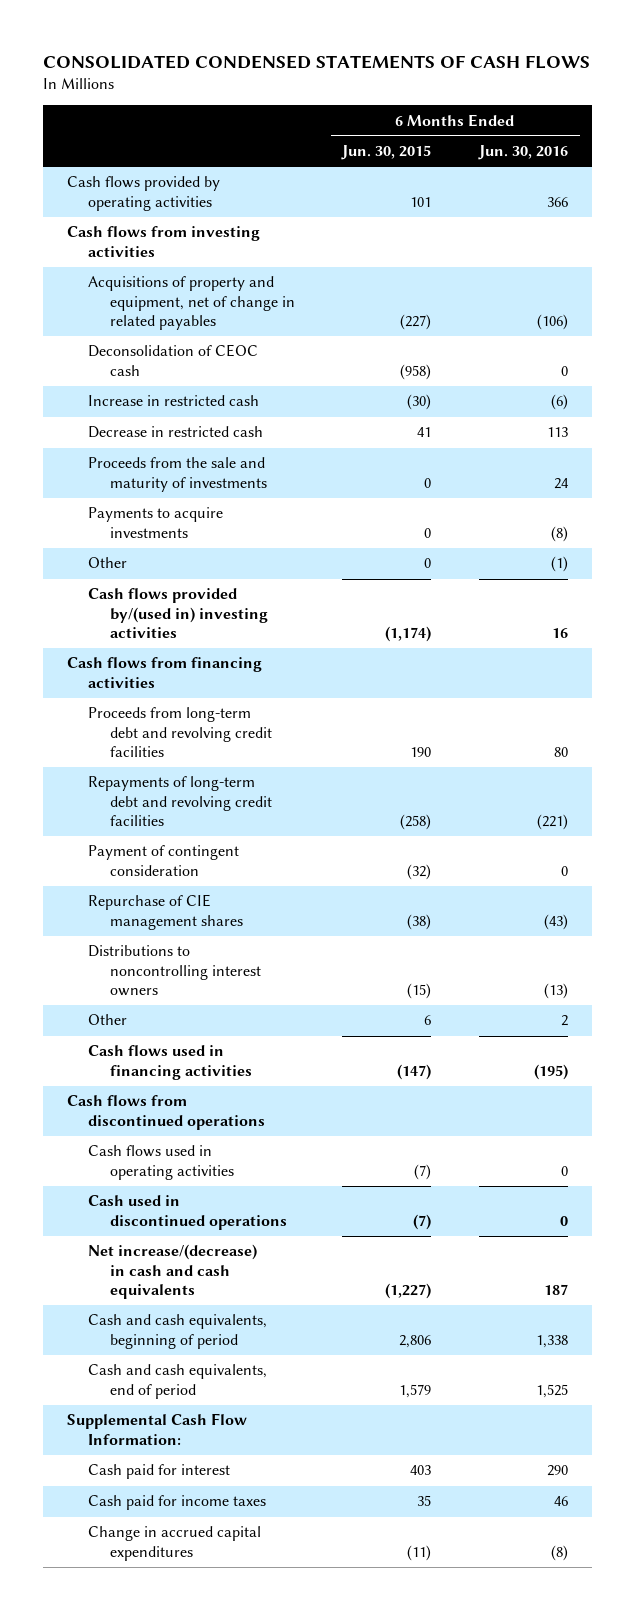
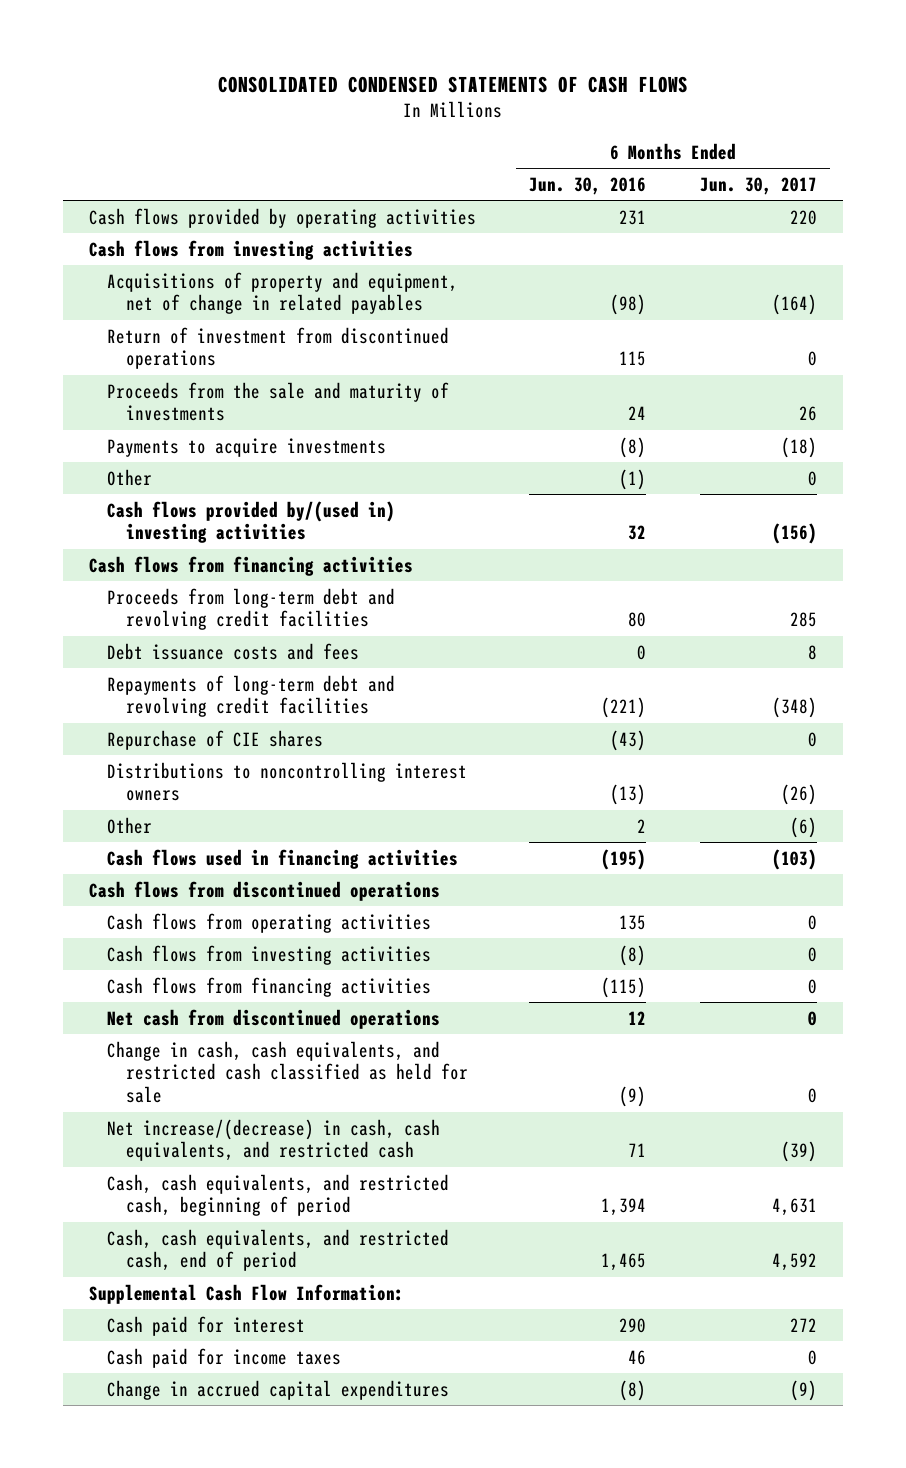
[341,145,432,161] Jun. 30, 2015 -> none
none -> [699,176,817,195] Jun. 30, 2017
[546,196,568,207] 366 -> [619,209,647,225] 231
[88,344,259,376] Deconsolidation of CEOC cash -> none
[88,395,260,407] Increase in restricted cash -> none
[88,426,264,439] Decrease in restricted cash -> none
[536,314,568,331] (106) -> [610,294,647,316] (98)
none -> [107,326,450,370] Return of investment from discontinued operations
[551,628,568,639] 16 -> [628,525,647,541] 32
none -> [107,642,360,660] Debt issuance costs and fees
[88,845,240,876] Payment of contingent consideration -> none
[88,894,243,930] Repurchase of CIE management shares -> [107,729,324,750] Repurchase of CIE shares
[88,1145,234,1180] Cash flows used in operating activities -> [107,912,432,933] Cash flows from operating activities
[560,1165,568,1176] 0 -> [619,914,647,930] 135
none -> [107,944,432,965] Cash flows from investing activities
none -> [107,976,432,997] Cash flows from financing activities
[88,1195,287,1230] Cash used in discontinued operations -> [107,1008,441,1029] Net cash from discontinued operations
[559,1215,568,1226] 0 -> [628,1010,647,1025] 12
none -> [107,1040,468,1104] Change in cash, cash equivalents, and restricted cash classified as held for sale
[88,1244,258,1300] Net increase/(decrease) in cash and cash equivalents -> [107,1118,441,1162] Net increase/(decrease) in cash, cash equivalents, and restricted cash
[543,1284,568,1296] 187 -> [628,1143,647,1158] 71
[88,1314,268,1349] Cash and cash equivalents, beginning of period -> [107,1173,450,1217] Cash, cash equivalents, and restricted cash, beginning of period
[535,1334,568,1348] 1,338 -> [601,1198,647,1217] 1,394
[88,1364,268,1399] Cash and cash equivalents, end of period -> [107,1228,450,1272] Cash, cash equivalents, and restricted cash, end of period
[535,1383,568,1398] 1,525 -> [601,1253,647,1272] 1,465

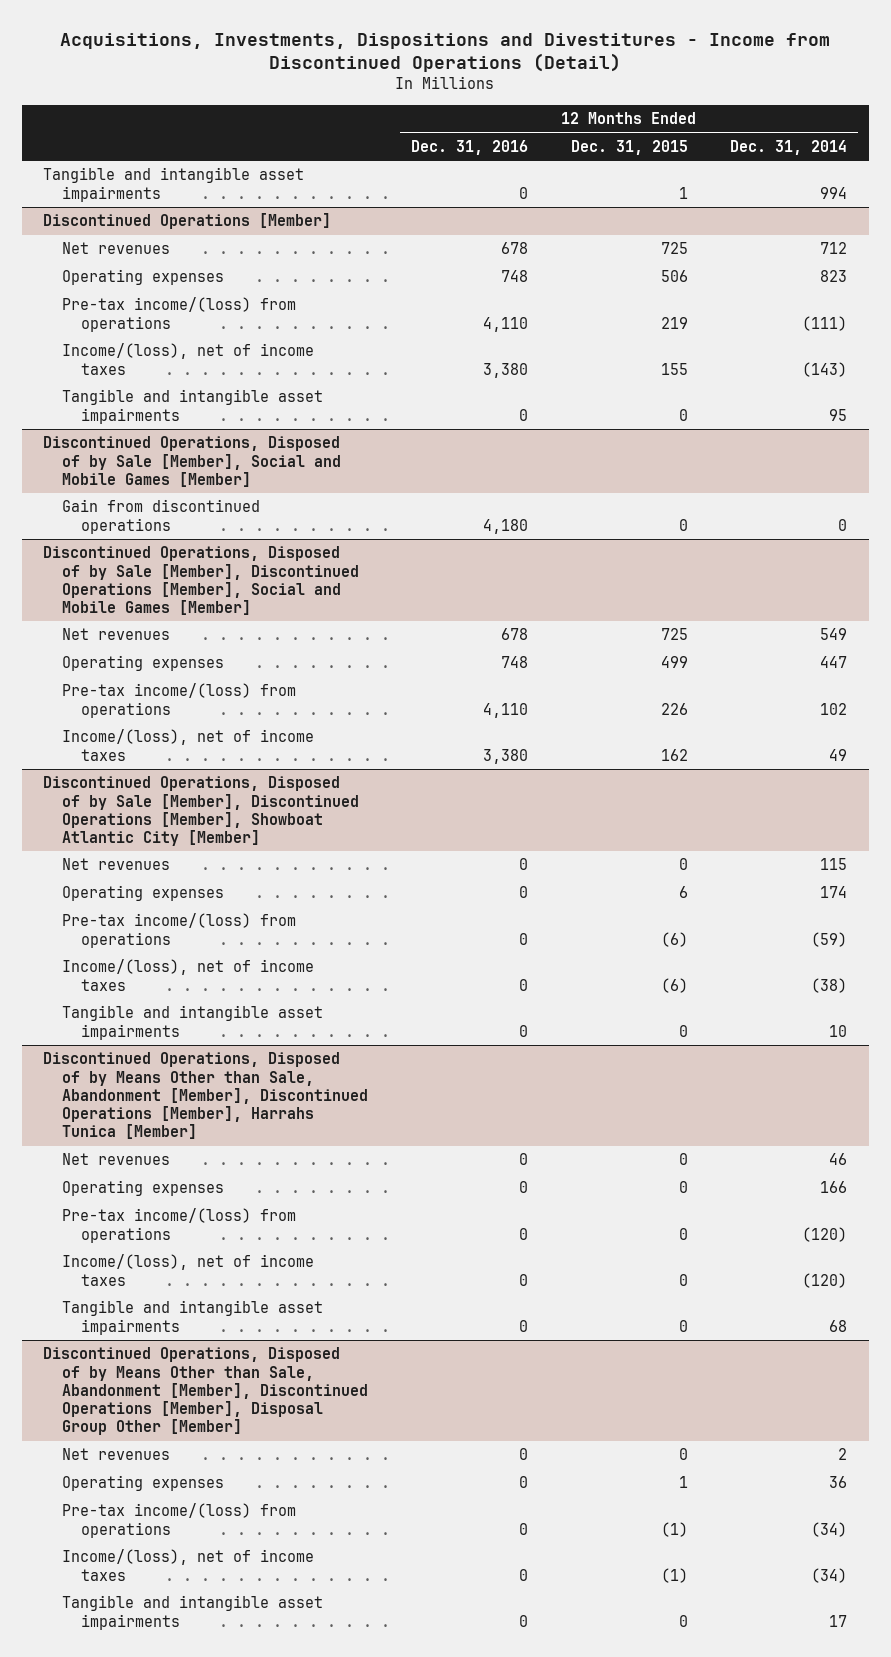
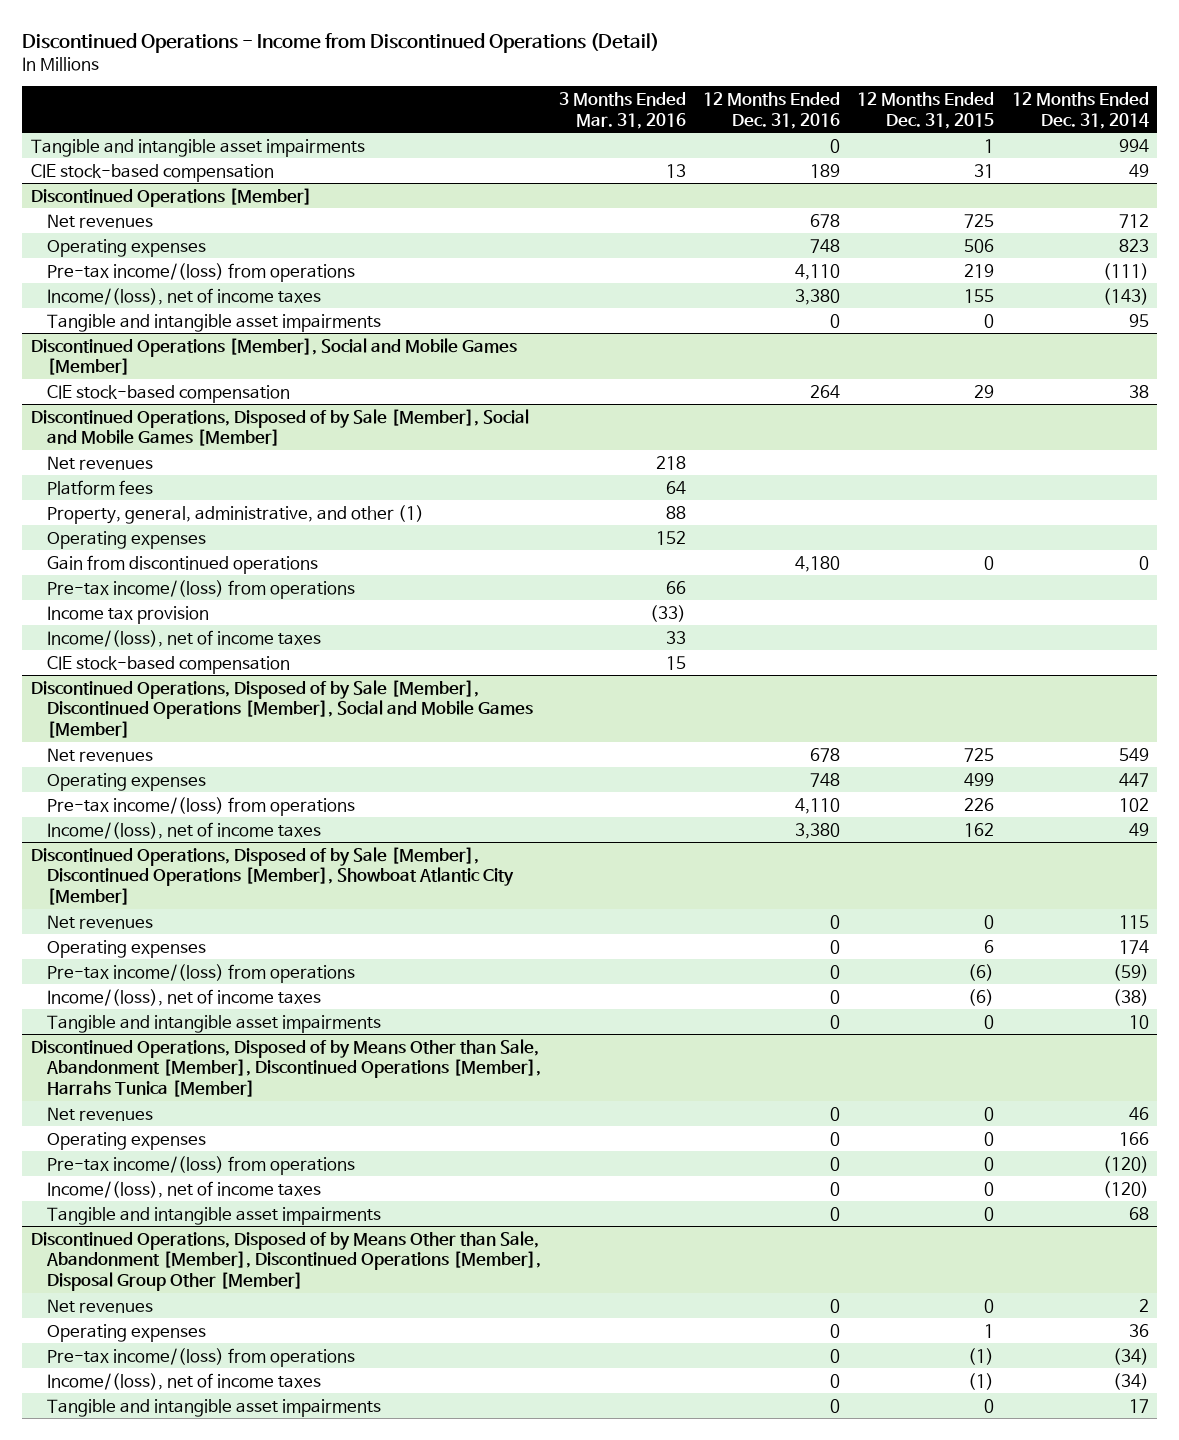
[60,32,831,73] Acquisitions, Investments, Dispositions and Divestitures - Income from Discontinued Operations (Detail) -> [21,32,659,53] Discontinued Operations - Income from Discontinued Operations (Detail)
none -> [558,91,686,129] 3 Months Ended Mar. 31, 2016
none -> [30,163,274,182] CIE stock-based compensation
none -> [30,337,517,376] Discontinued Operations [Member], Social and Mobile Games [Member]
none -> [47,384,291,403] CIE stock-based compensation
none -> [47,455,154,470] Net revenues
none -> [47,479,154,495] Platform fees
none -> [47,504,425,524] Property, general, administrative, and other (1)
none -> [47,530,207,549] Operating expenses
none -> [47,579,356,599] Pre-tax income/(loss) from operations
none -> [47,605,210,624] Income tax provision
none -> [47,629,322,647] Income/(loss), net of income taxes
none -> [47,655,291,674] CIE stock-based compensation

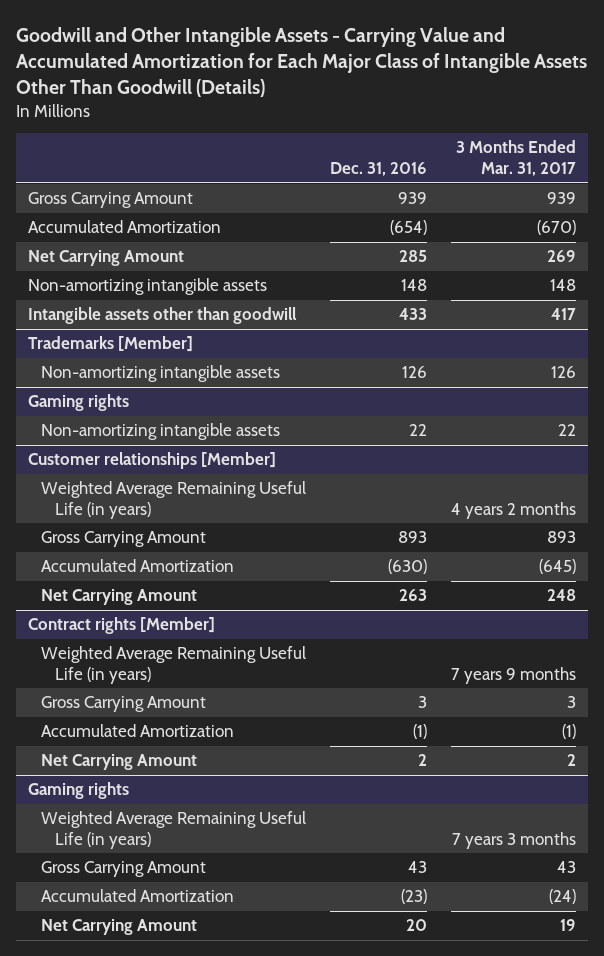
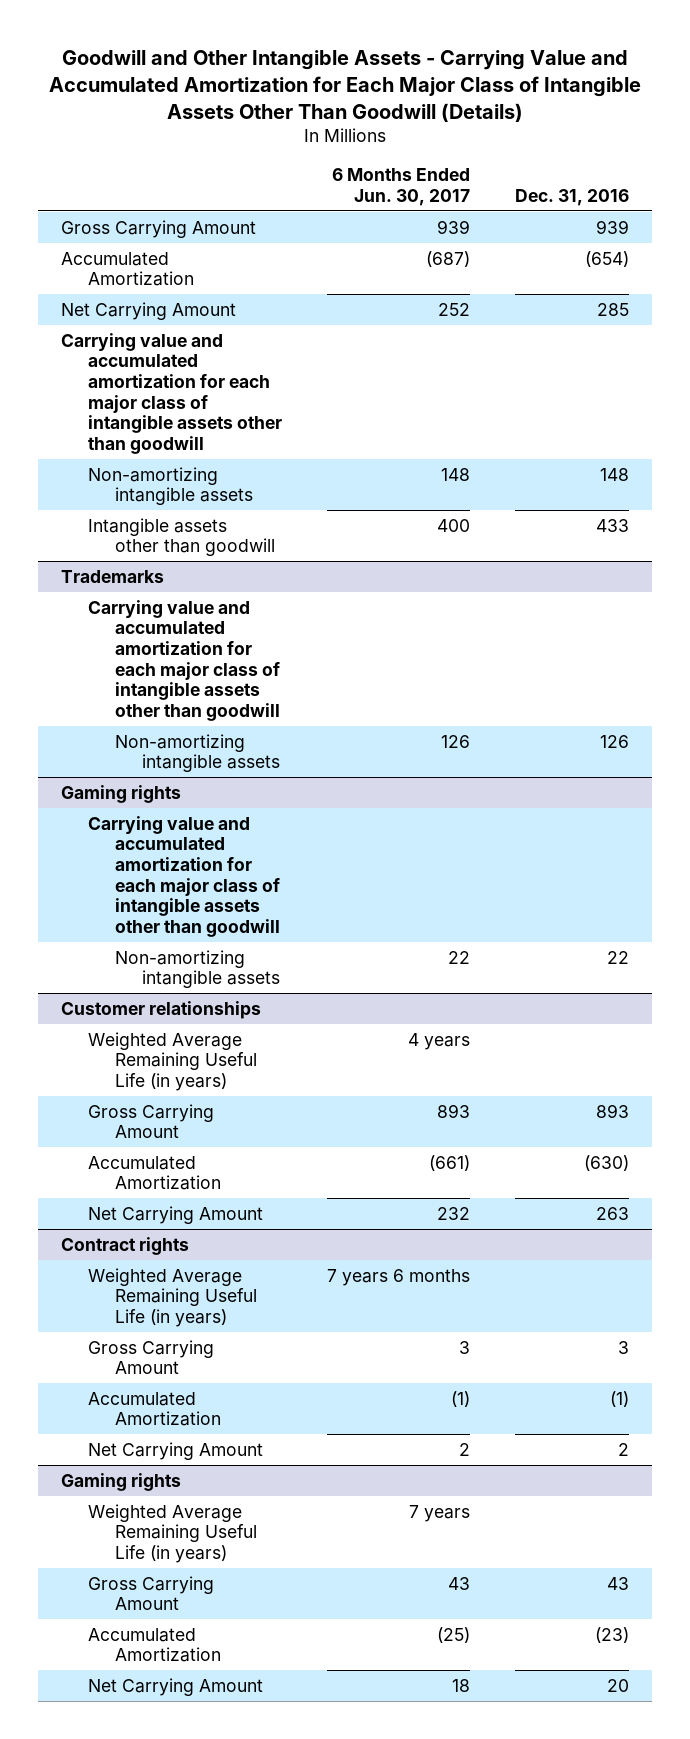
[455,140,576,177] 3 Months Ended Mar. 31, 2017 -> none
none -> [331,168,470,206] 6 Months Ended Jun. 30, 2017
none -> [60,332,282,455] Carrying value and accumulated amortization for each major class of intangible assets other than goodwill
[27,336,193,353] Trademarks [Member] -> [60,569,164,583] Trademarks
none -> [87,599,280,722] Carrying value and accumulated amortization for each major class of intangible assets other than goodwill
none -> [87,815,280,938] Carrying value and accumulated amortization for each major class of intangible assets other than goodwill
[27,452,276,470] Customer relationships [Member] -> [60,1000,261,1019] Customer relationships
[27,617,215,635] Contract rights [Member] -> [60,1236,189,1255] Contract rights

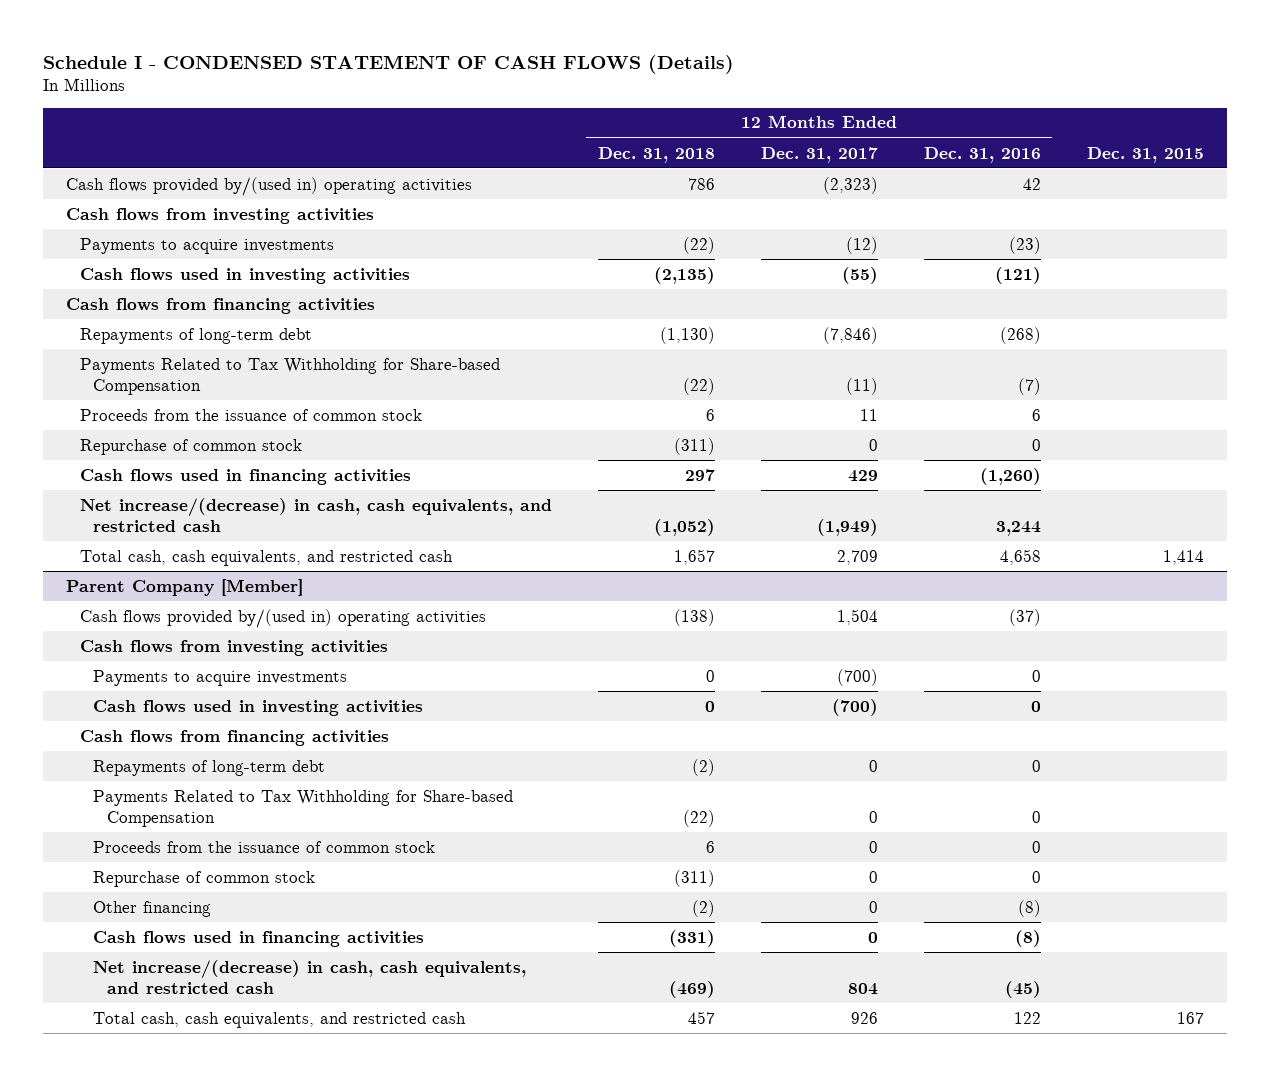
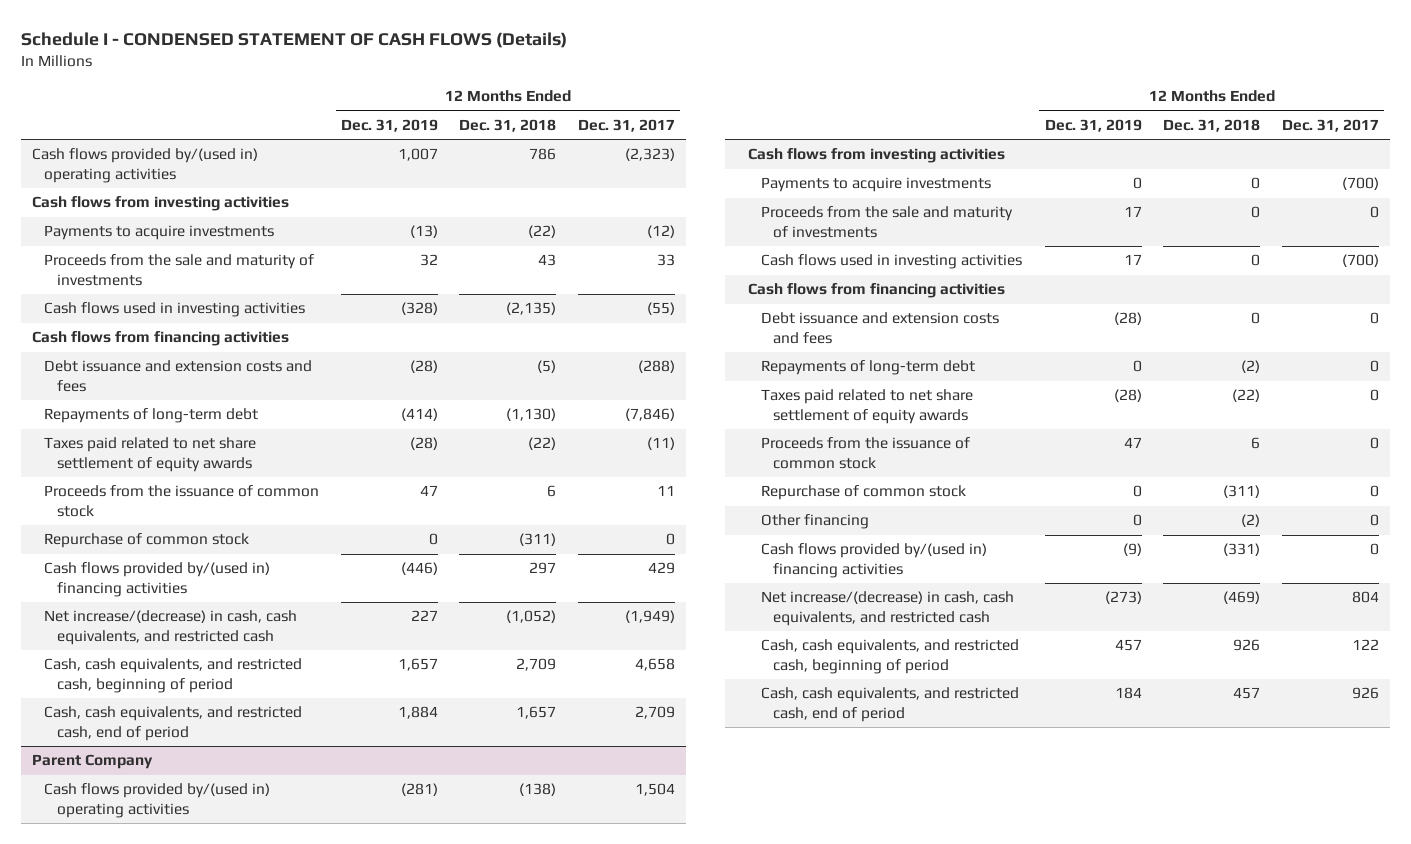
[923,146,1041,163] Dec. 31, 2016 -> none
[1086,146,1204,163] Dec. 31, 2015 -> none
none -> [340,119,438,133] Dec. 31, 2019
none -> [44,254,315,286] Proceeds from the sale and maturity of investments
none -> [44,360,313,392] Debt issuance and extension costs and fees
[79,357,500,396] Payments Related to Tax Withholding for Share-based Compensation -> [44,437,257,472] Taxes paid related to net share settlement of equity awards
[79,468,411,485] Cash flows used in financing activities -> [44,562,271,597] Cash flows provided by/(used in) financing activities
[79,549,453,566] Total cash, cash equivalents, and restricted cash -> [44,658,303,693] Cash, cash equivalents, and restricted cash, beginning of period
[673,548,715,565] 1,657 -> [516,658,557,672] 2,709
[836,549,878,565] 2,709 -> [635,658,676,672] 4,658
none -> [44,706,303,741] Cash, cash equivalents, and restricted cash, end of period
[66,578,304,596] Parent Company [Member] -> [31,754,153,770] Parent Company
none -> [760,206,1013,238] Proceeds from the sale and maturity of investments
none -> [760,312,999,344] Debt issuance and extension costs and fees
[93,789,514,828] Payments Related to Tax Withholding for Share-based Compensation -> [760,389,973,424] Taxes paid related to net share settlement of equity awards
[93,930,425,947] Cash flows used in financing activities -> [760,543,987,578] Cash flows provided by/(used in) financing activities
[93,1011,467,1028] Total cash, cash equivalents, and restricted cash -> [760,639,1019,674] Cash, cash equivalents, and restricted cash, beginning of period
[687,1010,715,1024] 457 -> [1233,639,1261,652] 926
[850,1011,878,1024] 926 -> [1351,639,1379,651] 122
none -> [760,687,1019,722] Cash, cash equivalents, and restricted cash, end of period

